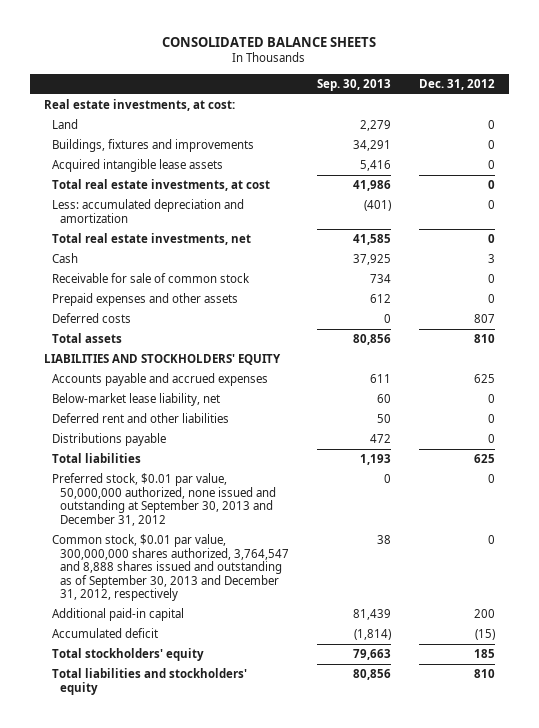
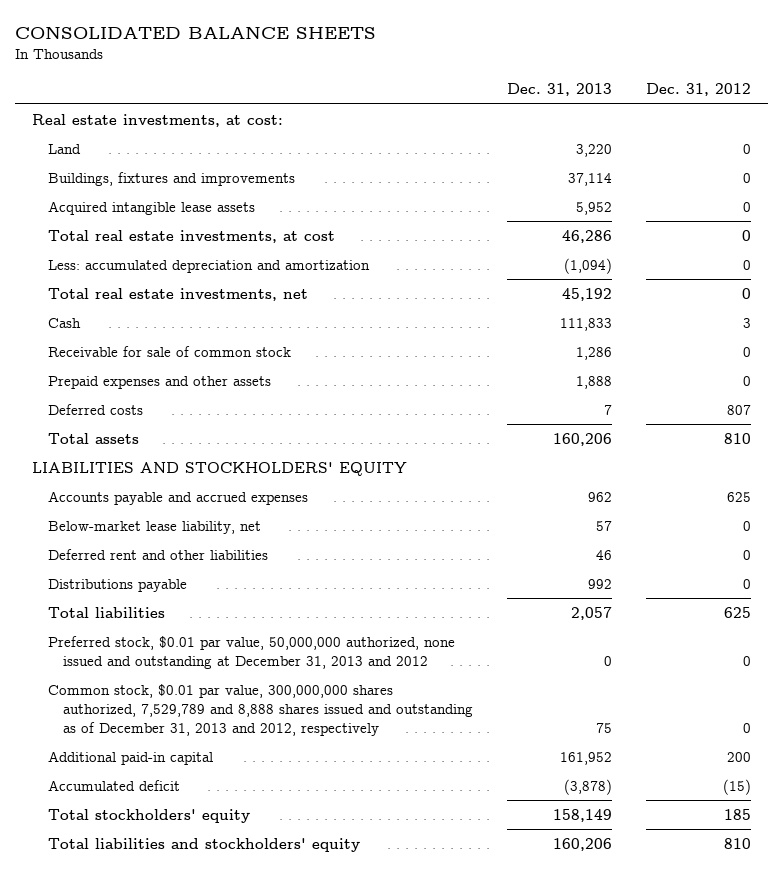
[317,78,392,91] Sep. 30, 2013 -> none
none -> [507,83,613,97] Dec. 31, 2013
[51,473,277,526] Preferred stock, $0.01 par value, 50,000,000 authorized, none issued and outstanding at September 30, 2013 and December 31, 2012 -> [47,635,455,669] Preferred stock, $0.01 par value, 50,000,000 authorized, none issued and outstanding at December 31, 2013 and 2012
[51,534,290,602] Common stock, $0.01 par value, 300,000,000 shares authorized, 3,764,547 and 8,888 shares issued and outstanding as of September 30, 2013 and December 31, 2012, respectively -> [47,683,474,736] Common stock, $0.01 par value, 300,000,000 shares authorized, 7,529,789 and 8,888 shares issued and outstanding as of December 31, 2013 and 2012, respectively

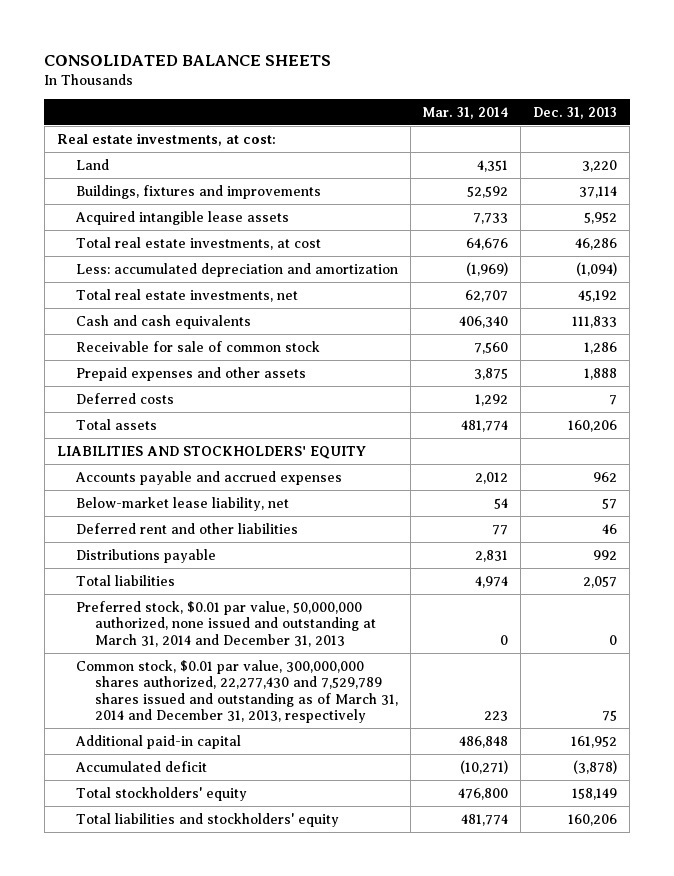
[646,83,752,97] Dec. 31, 2012 -> none
none -> [422,107,509,120] Mar. 31, 2014
[47,317,81,328] Cash -> [75,314,251,329] Cash and cash equivalents
[47,635,455,669] Preferred stock, $0.01 par value, 50,000,000 authorized, none issued and outstanding at December 31, 2013 and 2012 -> [75,600,376,647] Preferred stock, $0.01 par value, 50,000,000 authorized, none issued and outstanding at March 31, 2014 and December 31, 2013
[47,683,474,736] Common stock, $0.01 par value, 300,000,000 shares authorized, 7,529,789 and 8,888 shares issued and outstanding as of December 31, 2013 and 2012, respectively -> [75,659,398,724] Common stock, $0.01 par value, 300,000,000 shares authorized, 22,277,430 and 7,529,789 shares issued and outstanding as of March 31, 2014 and December 31, 2013, respectively

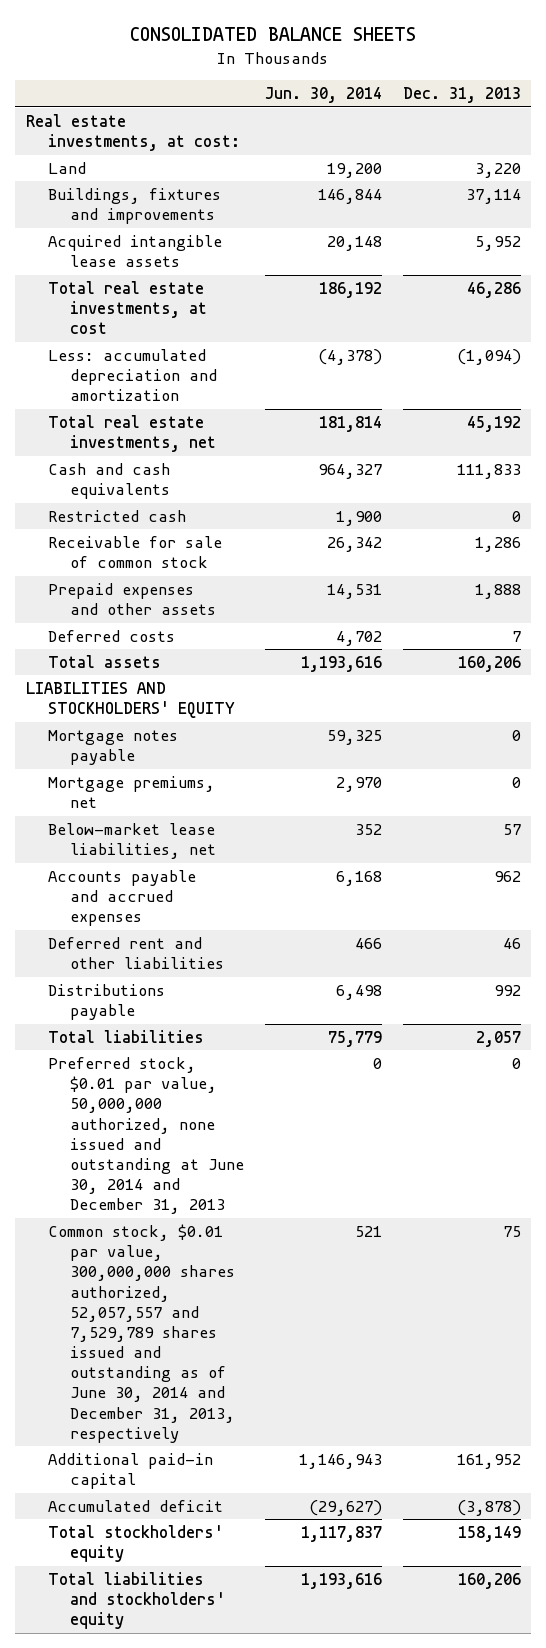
[422,107,509,120] Mar. 31, 2014 -> none
none -> [264,87,382,104] Jun. 30, 2014
none -> [47,509,186,522] Restricted cash
none -> [47,729,178,766] Mortgage notes payable
none -> [47,775,215,809] Mortgage premiums, net
none -> [47,822,217,860] Below-market lease liabilities, net
[75,496,289,511] Below-market lease liability, net -> none
[75,600,376,647] Preferred stock, $0.01 par value, 50,000,000 authorized, none issued and outstanding at March 31, 2014 and December 31, 2013 -> [47,1056,245,1215] Preferred stock, $0.01 par value, 50,000,000 authorized, none issued and outstanding at June 30, 2014 and December 31, 2013
[75,659,398,724] Common stock, $0.01 par value, 300,000,000 shares authorized, 22,277,430 and 7,529,789 shares issued and outstanding as of March 31, 2014 and December 31, 2013, respectively -> [47,1223,236,1443] Common stock, $0.01 par value, 300,000,000 shares authorized, 52,057,557 and 7,529,789 shares issued and outstanding as of June 30, 2014 and December 31, 2013, respectively

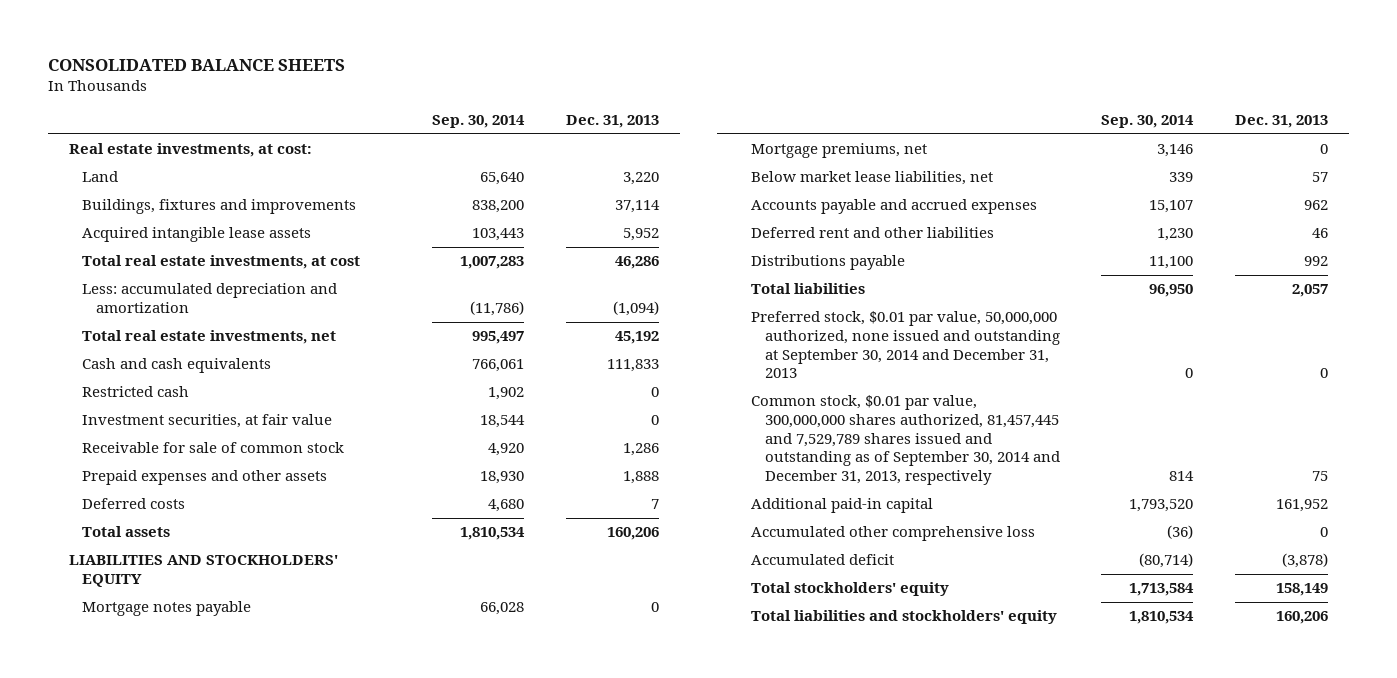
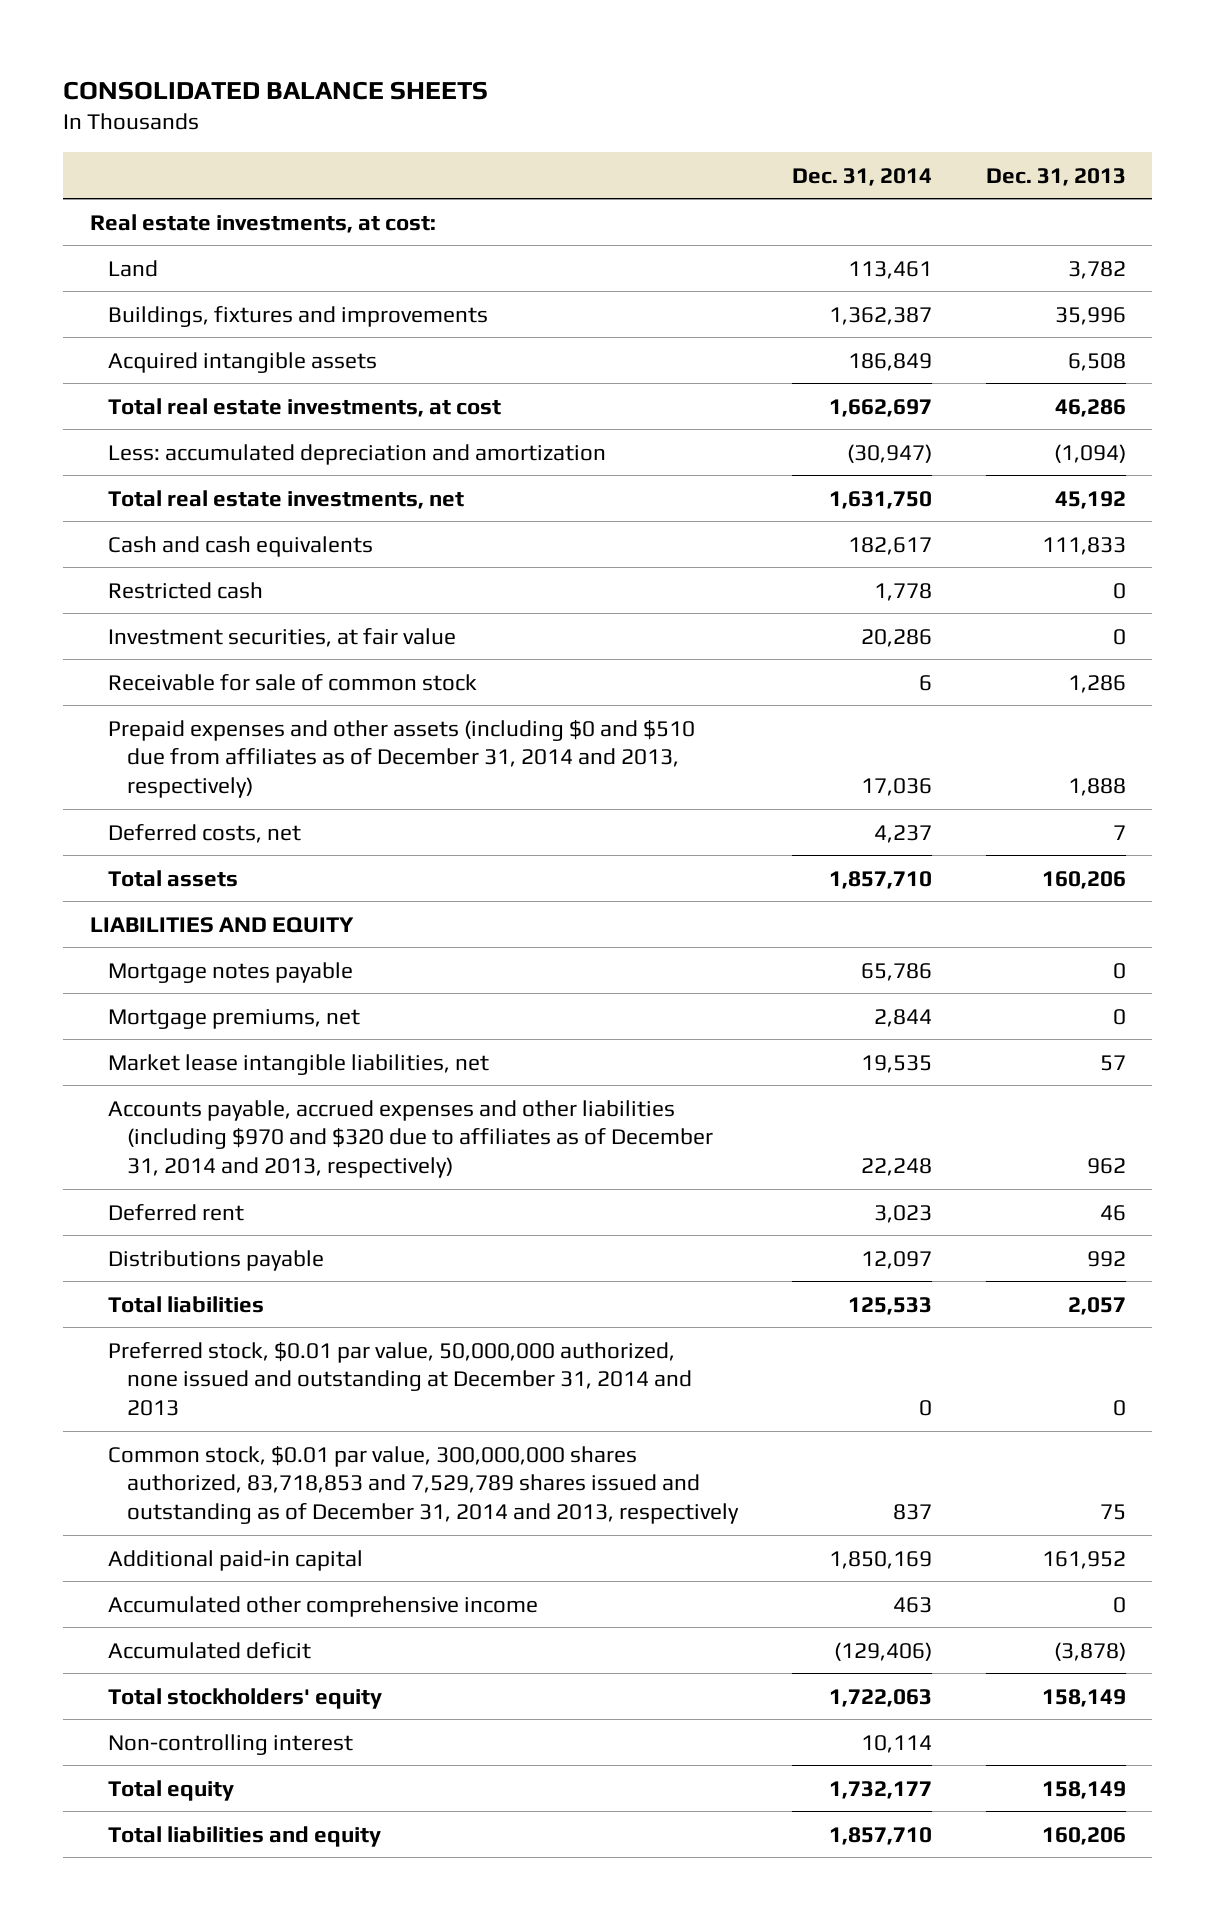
[432,115,526,129] Sep. 30, 2014 -> none
none -> [791,167,932,186] Dec. 31, 2014
[623,172,660,186] 3,220 -> [1067,260,1126,279] 3,782
[615,200,661,214] 37,114 -> [1054,306,1126,325] 35,996
[82,227,312,243] Acquired intangible lease assets -> [108,351,378,373] Acquired intangible assets
[623,228,660,242] 5,952 -> [1067,352,1126,371] 6,508
[82,470,328,486] Prepaid expenses and other assets -> [108,719,696,799] Prepaid expenses and other assets (including $0 and $510 due from affiliates as of December 31, 2014 and 2013, respectively)
[82,498,186,510] Deferred costs -> [108,823,302,843] Deferred costs, net
[68,555,338,588] LIABILITIES AND STOCKHOLDERS' EQUITY -> [90,916,355,933] LIABILITIES AND EQUITY
[751,171,994,186] Below market lease liabilities, net -> [108,1053,490,1075] Market lease intangible liabilities, net
[751,199,1038,215] Accounts payable and accrued expenses -> [108,1099,713,1179] Accounts payable, accrued expenses and other liabilities (including $970 and $320 due to affiliates as of December 31, 2014 and 2013, respectively)
[751,227,995,239] Deferred rent and other liabilities -> [108,1203,245,1221] Deferred rent
[751,311,1060,379] Preferred stock, $0.01 par value, 50,000,000 authorized, none issued and outstanding at September 30, 2014 and December 31, 2013 -> [108,1341,692,1417] Preferred stock, $0.01 par value, 50,000,000 authorized, none issued and outstanding at December 31, 2014 and 2013
[751,395,1060,485] Common stock, $0.01 par value, 300,000,000 shares authorized, 81,457,445 and 7,529,789 shares issued and outstanding as of September 30, 2014 and December 31, 2013, respectively -> [108,1445,739,1525] Common stock, $0.01 par value, 300,000,000 shares authorized, 83,718,853 and 7,529,789 shares issued and outstanding as of December 31, 2014 and 2013, respectively
[751,526,1036,542] Accumulated other comprehensive loss -> [108,1595,539,1617] Accumulated other comprehensive income
none -> [108,1733,354,1755] Non-controlling interest
none -> [108,1779,235,1801] Total equity
[751,610,1058,625] Total liabilities and stockholders' equity -> [108,1825,382,1847] Total liabilities and equity

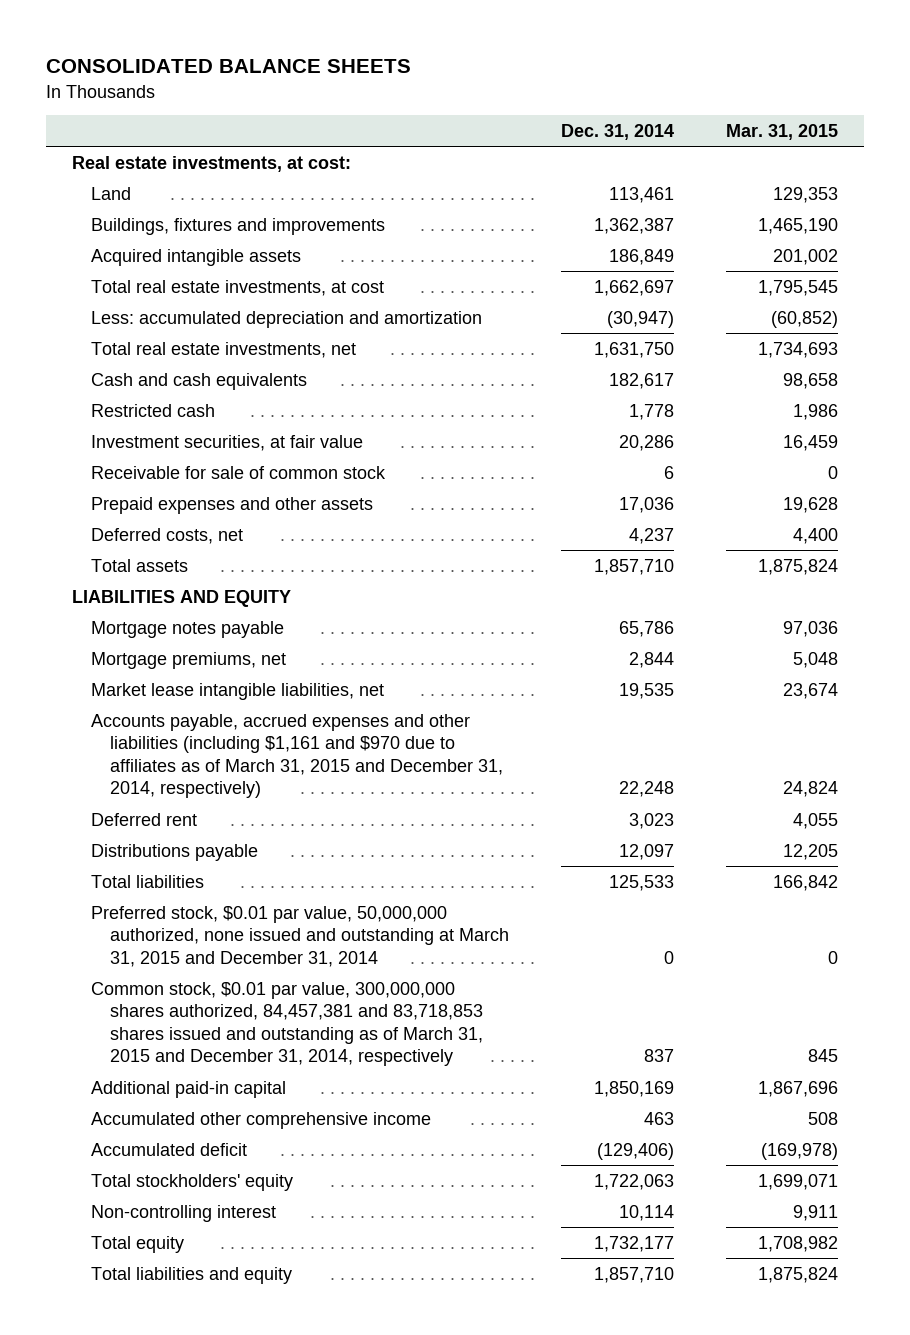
[985,167,1126,186] Dec. 31, 2013 -> none
none -> [726,124,839,141] Mar. 31, 2015
[108,719,696,799] Prepaid expenses and other assets (including $0 and $510 due from affiliates as of December 31, 2014 and 2013, respectively) -> [90,496,373,514] Prepaid expenses and other assets
[108,1099,713,1179] Accounts payable, accrued expenses and other liabilities (including $970 and $320 due to affiliates as of December 31, 2014 and 2013, respectively) -> [90,713,503,799] Accounts payable, accrued expenses and other liabilities (including $1,161 and $970 due to affiliates as of March 31, 2015 and December 31, 2014, respectively)
[108,1341,692,1417] Preferred stock, $0.01 par value, 50,000,000 authorized, none issued and outstanding at December 31, 2014 and 2013 -> [90,905,509,967] Preferred stock, $0.01 par value, 50,000,000 authorized, none issued and outstanding at March 31, 2015 and December 31, 2014
[108,1445,739,1525] Common stock, $0.01 par value, 300,000,000 shares authorized, 83,718,853 and 7,529,789 shares issued and outstanding as of December 31, 2014 and 2013, respectively -> [90,981,483,1067] Common stock, $0.01 par value, 300,000,000 shares authorized, 84,457,381 and 83,718,853 shares issued and outstanding as of March 31, 2015 and December 31, 2014, respectively

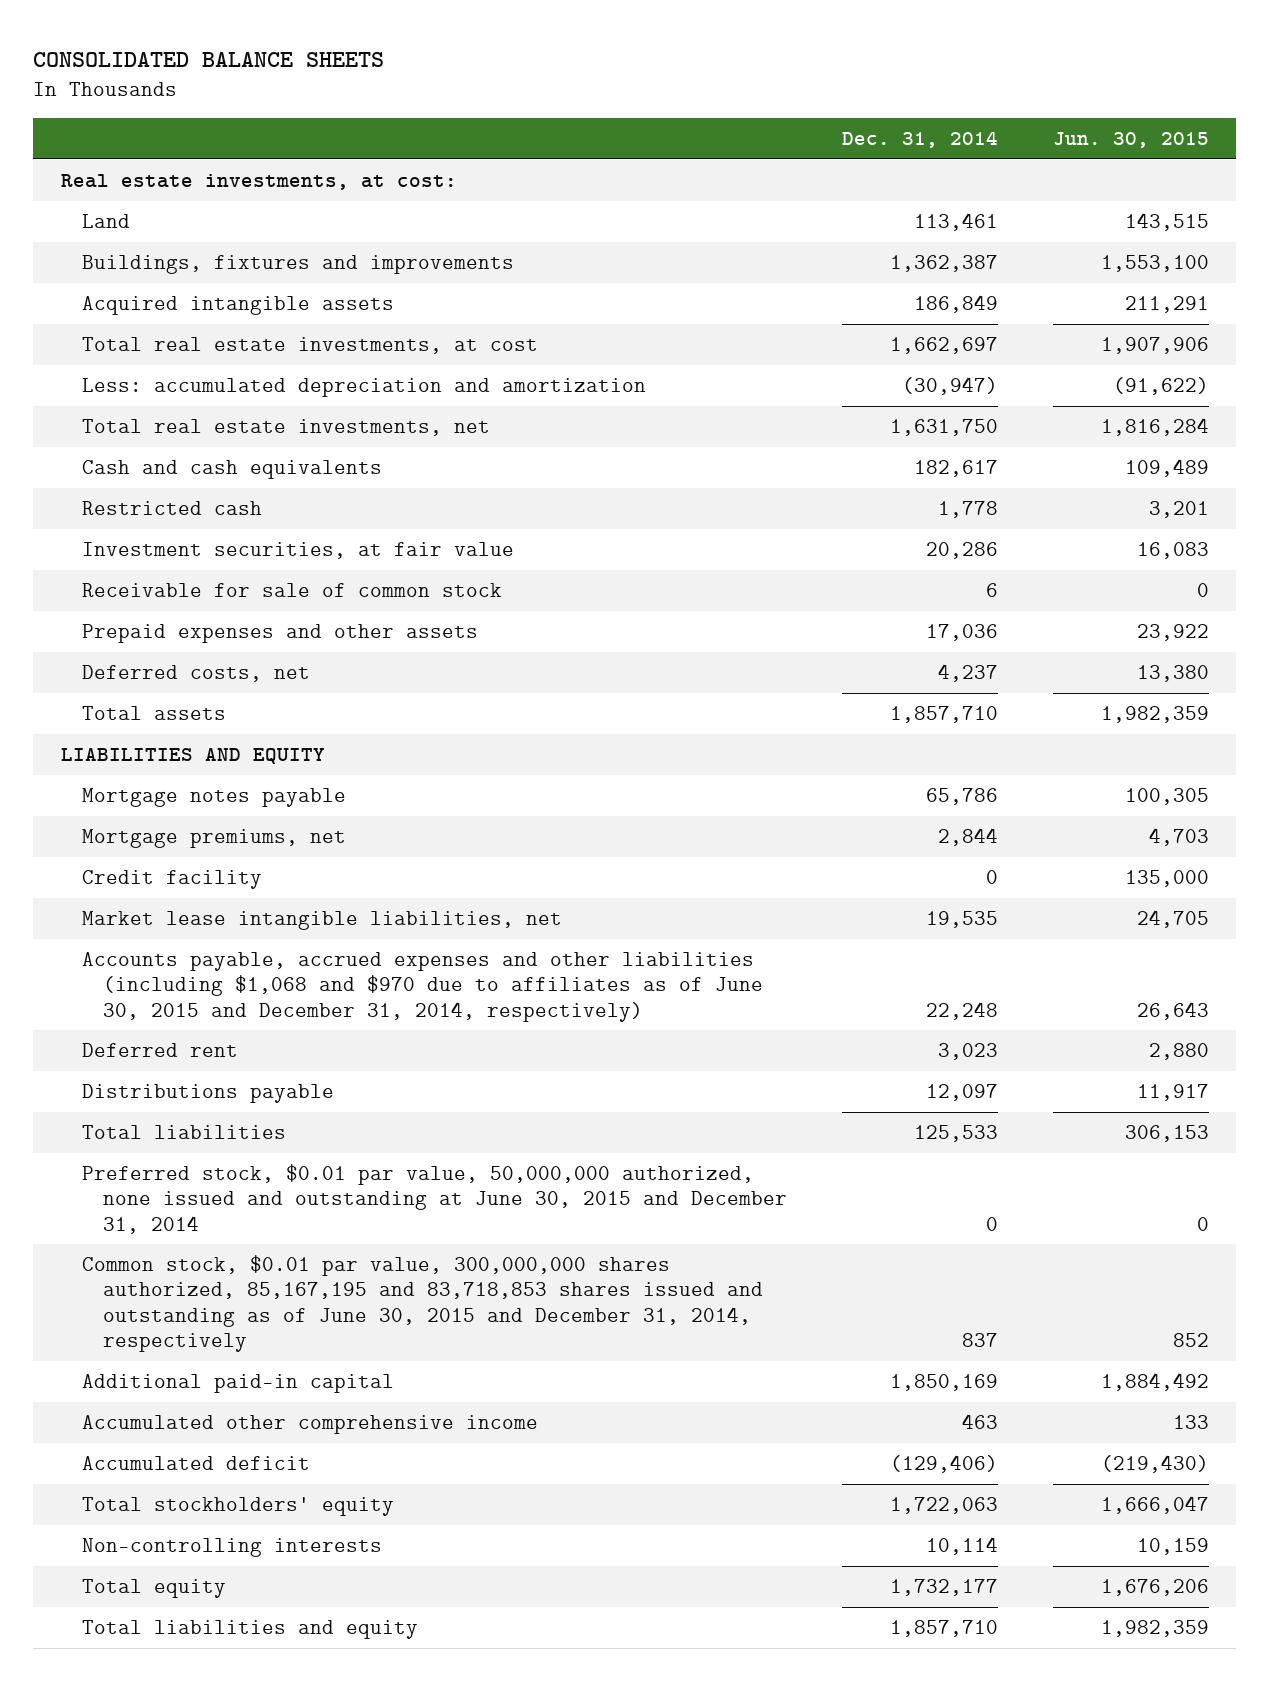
[726,124,839,141] Mar. 31, 2015 -> none
none -> [1052,131,1209,148] Jun. 30, 2015
none -> [81,870,262,890] Credit facility
[90,713,503,799] Accounts payable, accrued expenses and other liabilities (including $1,161 and $970 due to affiliates as of March 31, 2015 and December 31, 2014, respectively) -> [81,952,763,1022] Accounts payable, accrued expenses and other liabilities (including $1,068 and $970 due to affiliates as of June 30, 2015 and December 31, 2014, respectively)
[90,905,509,967] Preferred stock, $0.01 par value, 50,000,000 authorized, none issued and outstanding at March 31, 2015 and December 31, 2014 -> [81,1164,787,1234] Preferred stock, $0.01 par value, 50,000,000 authorized, none issued and outstanding at June 30, 2015 and December 31, 2014
[90,981,483,1067] Common stock, $0.01 par value, 300,000,000 shares authorized, 84,457,381 and 83,718,853 shares issued and outstanding as of March 31, 2015 and December 31, 2014, respectively -> [81,1255,763,1352] Common stock, $0.01 par value, 300,000,000 shares authorized, 85,167,195 and 83,718,853 shares issued and outstanding as of June 30, 2015 and December 31, 2014, respectively
[90,1204,276,1222] Non-controlling interest -> [81,1538,382,1558] Non-controlling interests

